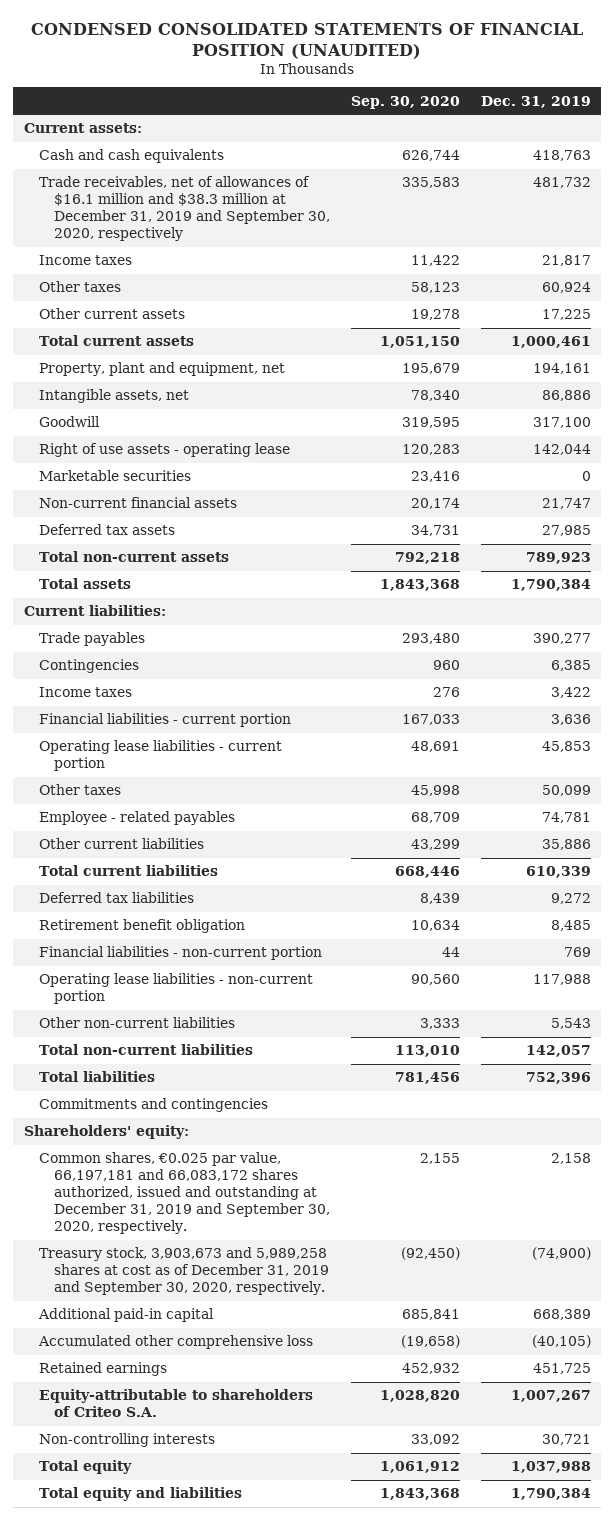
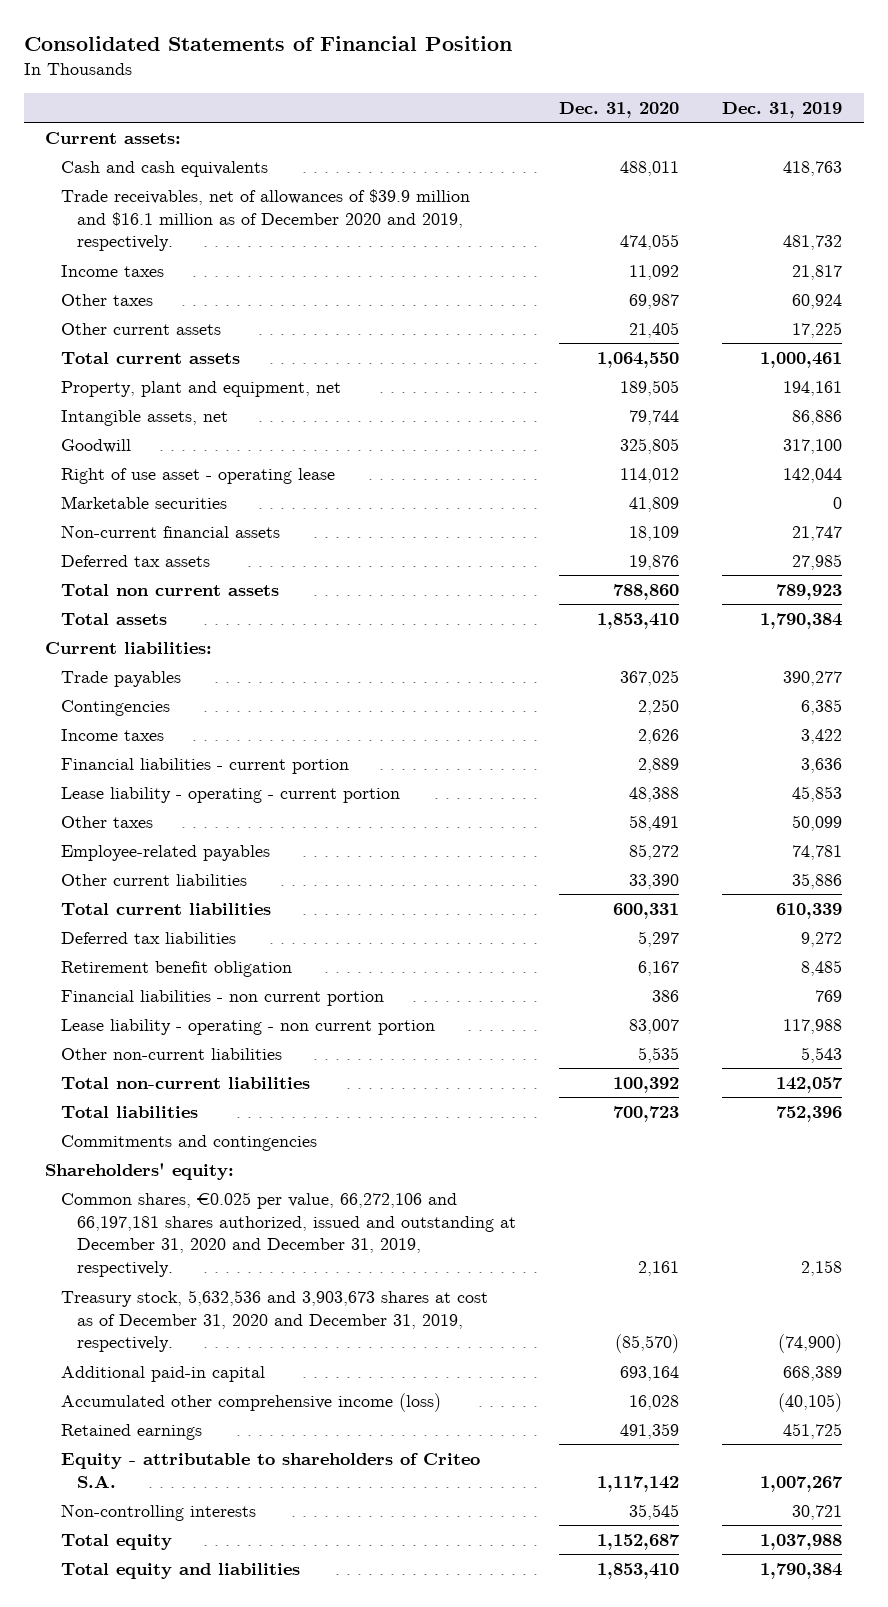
[31,22,584,59] CONDENSED CONSOLIDATED STATEMENTS OF FINANCIAL POSITION (UNAUDITED) -> [23,36,512,52] Consolidated Statements of Financial Position
[350,95,460,109] Sep. 30, 2020 -> none
none -> [559,101,680,118] Dec. 31, 2020
[38,176,331,242] Trade receivables, net of allowances of $16.1 million and $38.3 million at December 31, 2019 and September 30, 2020, respectively -> [61,188,471,252] Trade receivables, net of allowances of $39.9 million and $16.1 million as of December 2020 and 2019, respectively.
[38,443,290,458] Right of use assets - operating lease -> [61,467,336,484] Right of use asset - operating lease
[38,551,229,563] Total non-current assets -> [61,583,280,596] Total non current assets
[38,740,282,772] Operating lease liabilities - current portion -> [61,786,401,803] Lease liability - operating - current portion
[38,811,235,826] Employee - related payables -> [61,844,271,861] Employee-related payables
[38,946,322,961] Financial liabilities - non-current portion -> [61,989,385,1006] Financial liabilities - non current portion
[38,973,313,1005] Operating lease liabilities - non-current portion -> [61,1018,436,1035] Lease liability - operating - non current portion
[38,1152,331,1235] Common shares, €0.025 par value, 66,197,181 and 66,083,172 shares authorized, issued and outstanding at December 31, 2019 and September 30, 2020, respectively. -> [61,1191,517,1278] Common shares, €0.025 per value, 66,272,106 and 66,197,181 shares authorized, issued and outstanding at December 31, 2020 and December 31, 2019, respectively.
[38,1247,330,1296] Treasury stock, 3,903,673 and 5,989,258 shares at cost as of December 31, 2019 and September 30, 2020, respectively. -> [61,1289,489,1353] Treasury stock, 5,632,536 and 3,903,673 shares at cost as of December 31, 2020 and December 31, 2019, respectively.
[37,1335,313,1350] Accumulated other comprehensive loss -> [61,1392,442,1412] Accumulated other comprehensive income (loss)
[38,1389,313,1418] Equity-attributable to shareholders of Criteo S.A. -> [61,1452,481,1488] Equity - attributable to shareholders of Criteo S.A.

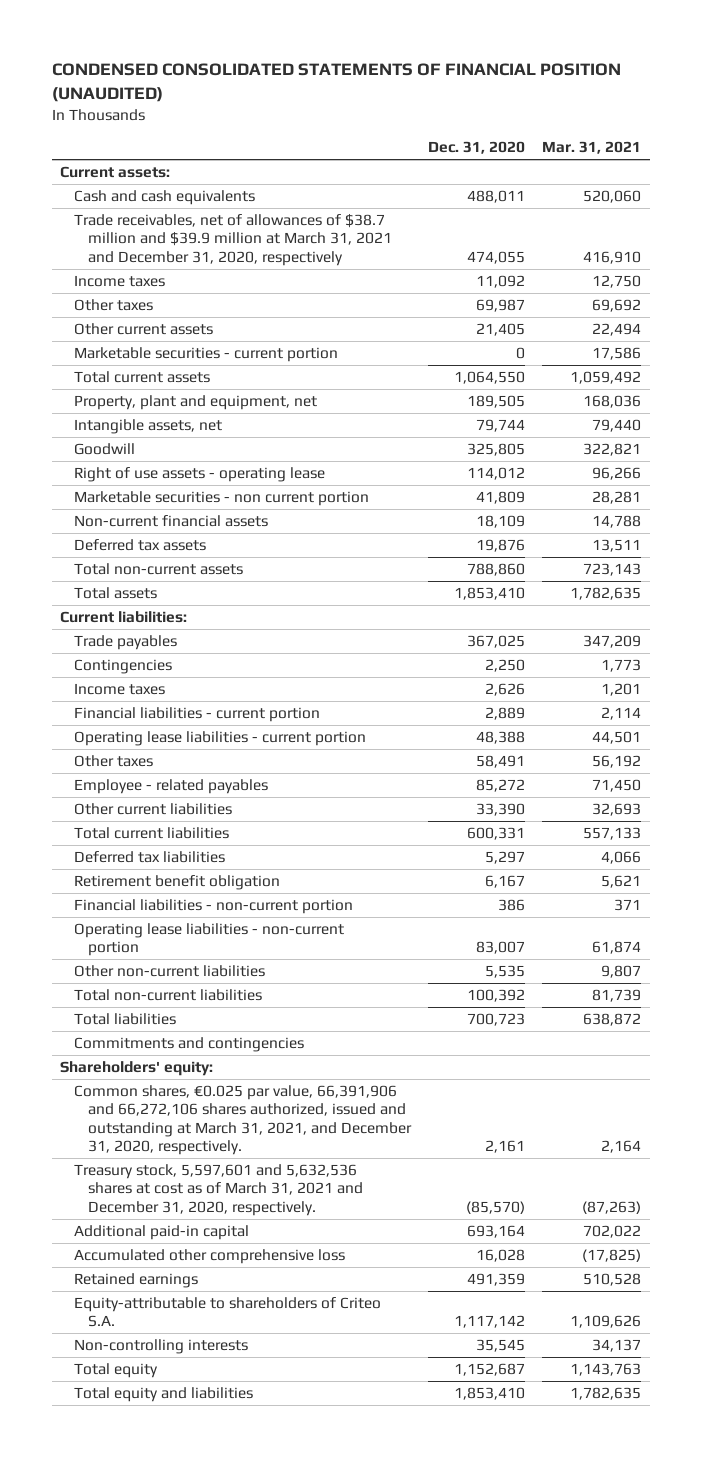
[23,36,512,52] Consolidated Statements of Financial Position -> [51,63,621,103] CONDENSED CONSOLIDATED STATEMENTS OF FINANCIAL POSITION (UNAUDITED)
[722,101,843,118] Dec. 31, 2019 -> none
none -> [542,141,642,155] Mar. 31, 2021
[61,188,471,252] Trade receivables, net of allowances of $39.9 million and $16.1 million as of December 2020 and 2019, respectively. -> [74,213,392,266] Trade receivables, net of allowances of $38.7 million and $39.9 million at March 31, 2021 and December 31, 2020, respectively
none -> [74,346,339,362] Marketable securities - current portion
[61,467,336,484] Right of use asset - operating lease -> [74,466,326,482] Right of use assets - operating lease
[61,495,228,509] Marketable securities -> [74,490,370,506] Marketable securities - non current portion
[61,583,280,596] Total non current assets -> [74,562,244,575] Total non-current assets
[61,786,401,803] Lease liability - operating - current portion -> [74,730,367,746] Operating lease liabilities - current portion
[61,844,271,861] Employee-related payables -> [74,778,269,794] Employee - related payables
[61,989,385,1006] Financial liabilities - non current portion -> [74,898,354,914] Financial liabilities - non-current portion
[61,1018,436,1035] Lease liability - operating - non current portion -> [74,922,345,957] Operating lease liabilities - non-current portion
[61,1191,517,1278] Common shares, €0.025 per value, 66,272,106 and 66,197,181 shares authorized, issued and outstanding at December 31, 2020 and December 31, 2019, respectively. -> [74,1084,412,1156] Common shares, €0.025 par value, 66,391,906 and 66,272,106 shares authorized, issued and outstanding at March 31, 2021, and December 31, 2020, respectively.
[61,1289,489,1353] Treasury stock, 5,632,536 and 3,903,673 shares at cost as of December 31, 2020 and December 31, 2019, respectively. -> [74,1163,363,1216] Treasury stock, 5,597,601 and 5,632,536 shares at cost as of March 31, 2021 and December 31, 2020, respectively.
[61,1392,442,1412] Accumulated other comprehensive income (loss) -> [74,1248,346,1264] Accumulated other comprehensive loss
[61,1452,481,1488] Equity - attributable to shareholders of Criteo S.A. -> [74,1296,382,1328] Equity-attributable to shareholders of Criteo S.A.

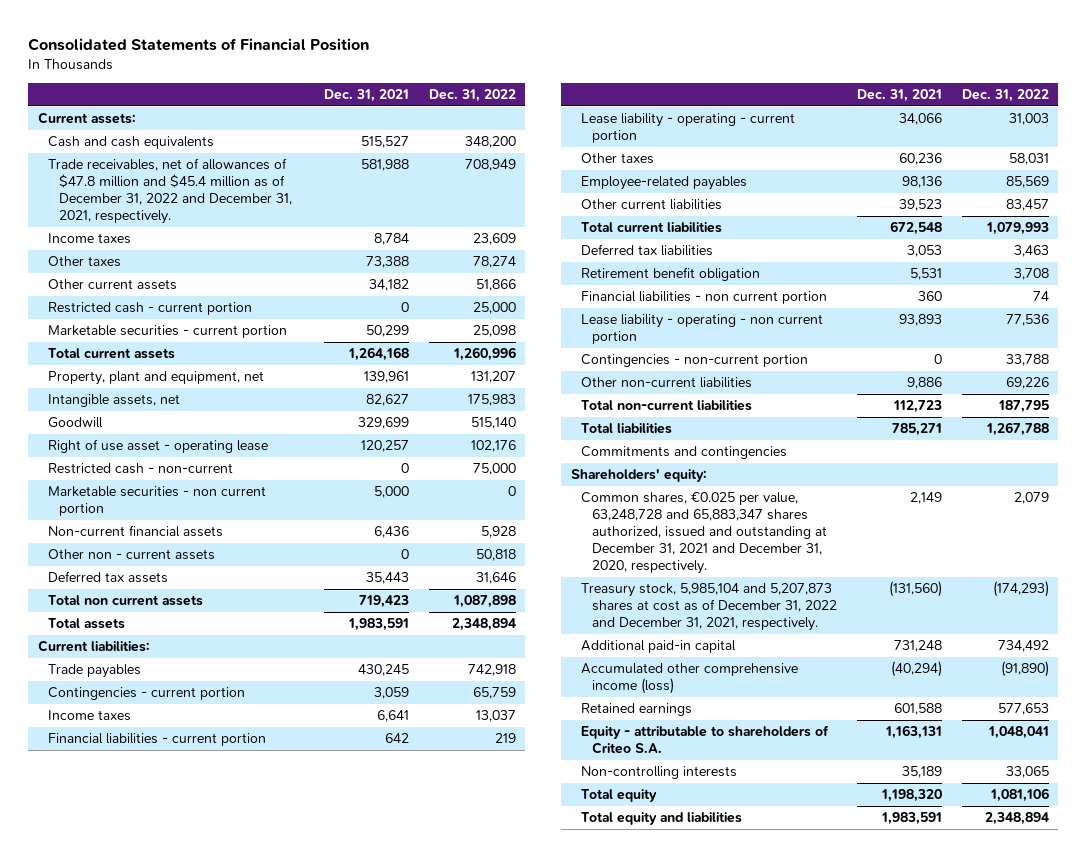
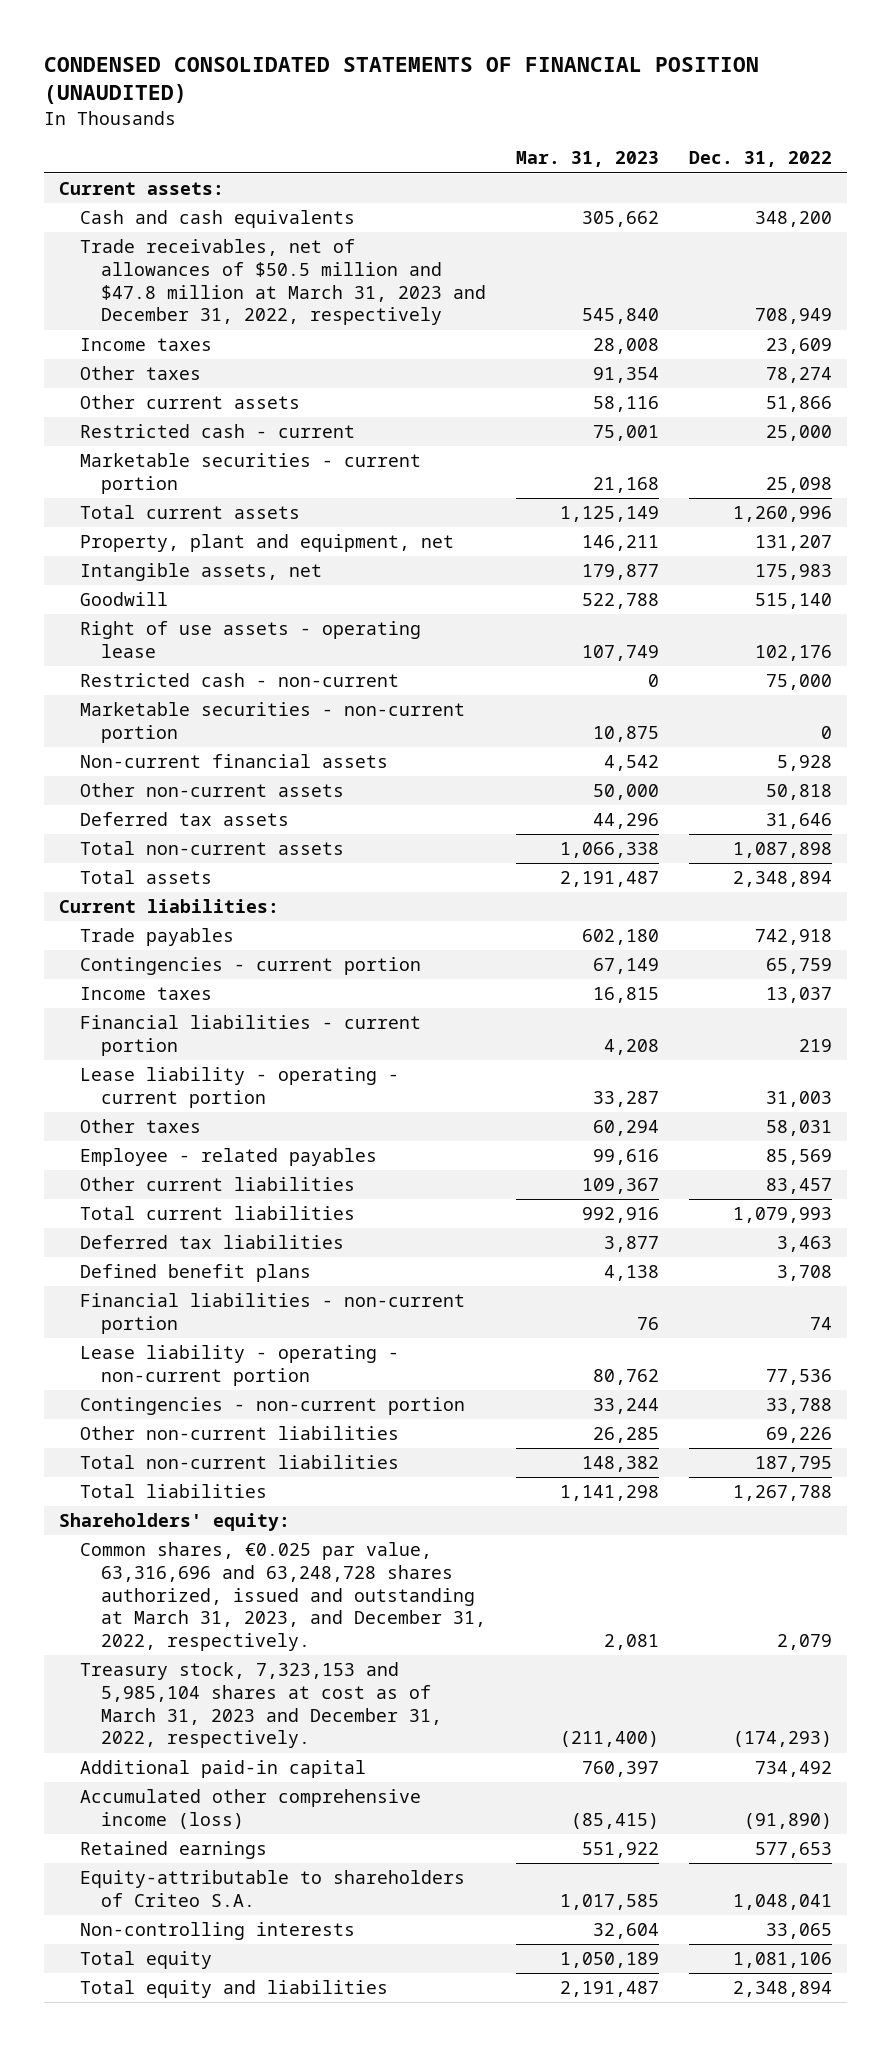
[27,37,369,51] Consolidated Statements of Financial Position -> [43,57,759,105] CONDENSED CONSOLIDATED STATEMENTS OF FINANCIAL POSITION (UNAUDITED)
[324,88,410,102] Dec. 31, 2021 -> none
none -> [515,151,659,168] Mar. 31, 2023
[48,158,293,225] Trade receivables, net of allowances of $47.8 million and $45.4 million as of December 31, 2022 and December 31, 2021, respectively. -> [79,239,486,326] Trade receivables, net of allowances of $50.5 million and $47.8 million at March 31, 2023 and December 31, 2022, respectively
[48,302,253,316] Restricted cash - current portion -> [79,424,355,439] Restricted cash - current
[48,439,269,454] Right of use asset - operating lease -> [79,621,421,659] Right of use assets - operating lease
[48,486,267,517] Marketable securities - non current portion -> [79,702,465,744] Marketable securities - non-current portion
[48,549,216,561] Other non - current assets -> [79,783,344,798] Other non-current assets
[48,595,204,607] Total non current assets -> [79,841,344,856] Total non-current assets
[581,176,748,191] Employee-related payables -> [79,1148,377,1167] Employee - related payables
[581,267,761,282] Retirement benefit obligation -> [79,1264,311,1283] Defined benefit plans
[581,291,828,305] Financial liabilities - non current portion -> [79,1293,465,1335] Financial liabilities - non-current portion
[581,314,824,345] Lease liability - operating - non current portion -> [79,1345,399,1387] Lease liability - operating - non-current portion
[581,446,788,460] Commitments and contingencies -> none
[581,492,828,575] Common shares, €0.025 per value, 63,248,728 and 65,883,347 shares authorized, issued and outstanding at December 31, 2021 and December 31, 2020, respectively. -> [79,1542,486,1652] Common shares, €0.025 par value, 63,316,696 and 63,248,728 shares authorized, issued and outstanding at March 31, 2023, and December 31, 2022, respectively.
[581,583,838,632] Treasury stock, 5,985,104 and 5,207,873 shares at cost as of December 31, 2022 and December 31, 2021, respectively. -> [79,1662,442,1749] Treasury stock, 7,323,153 and 5,985,104 shares at cost as of March 31, 2023 and December 31, 2022, respectively.
[581,725,830,755] Equity - attributable to shareholders of Criteo S.A. -> [79,1870,465,1908] Equity-attributable to shareholders of Criteo S.A.

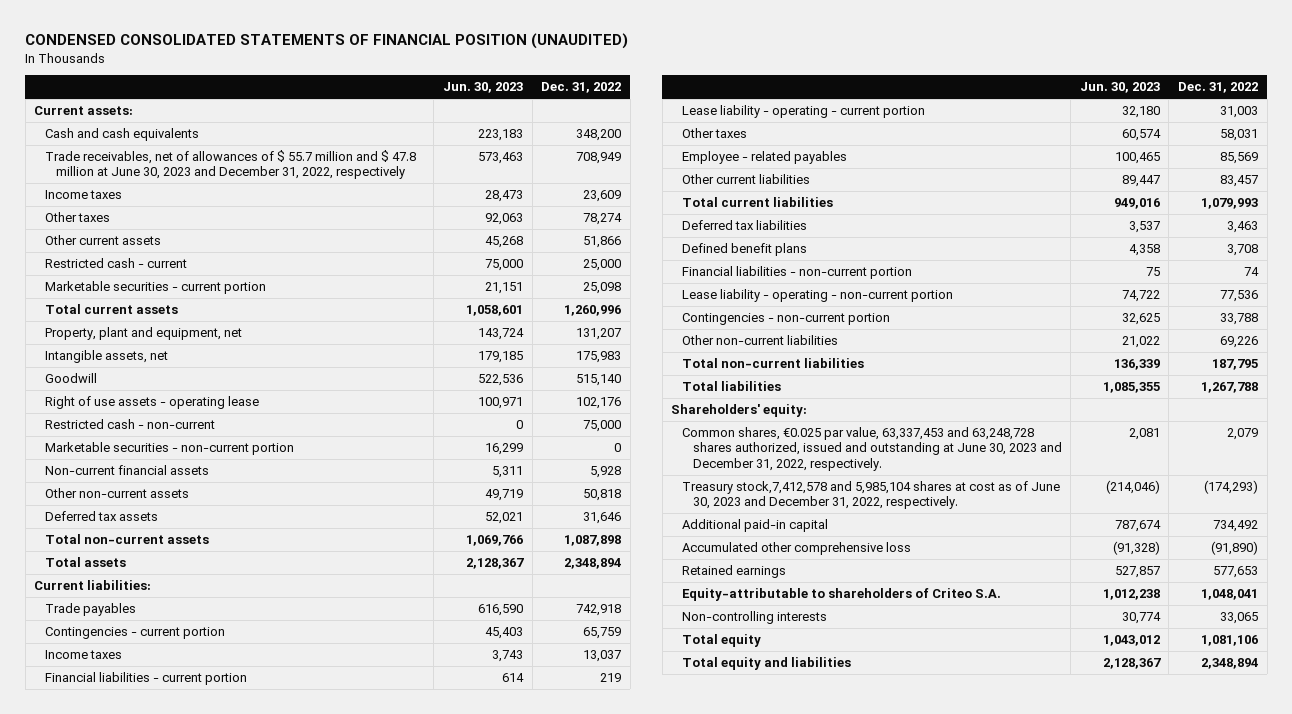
[515,151,659,168] Mar. 31, 2023 -> none
none -> [442,82,523,94] Jun. 30, 2023
[79,239,486,326] Trade receivables, net of allowances of $50.5 million and $47.8 million at March 31, 2023 and December 31, 2022, respectively -> [45,150,417,180] Trade receivables, net of allowances of $ 55.7 million and $ 47.8 million at June 30, 2023 and December 31, 2022, respectively
[79,1542,486,1652] Common shares, €0.025 par value, 63,316,696 and 63,248,728 shares authorized, issued and outstanding at March 31, 2023, and December 31, 2022, respectively. -> [682,427,1062,471] Common shares, €0.025 par value, 63,337,453 and 63,248,728 shares authorized, issued and outstanding at June 30, 2023 and December 31, 2022, respectively.
[79,1662,442,1749] Treasury stock, 7,323,153 and 5,985,104 shares at cost as of March 31, 2023 and December 31, 2022, respectively. -> [682,481,1061,510] Treasury stock,7,412,578 and 5,985,104 shares at cost as of June 30, 2023 and December 31, 2022, respectively.
[79,1789,421,1830] Accumulated other comprehensive income (loss) -> [682,542,912,556] Accumulated other comprehensive loss

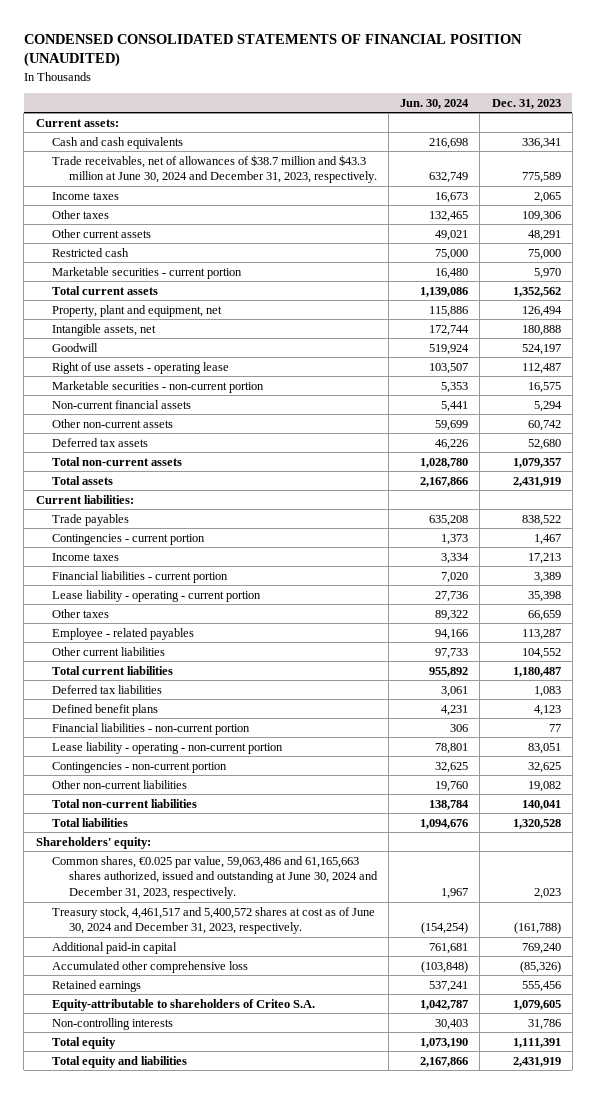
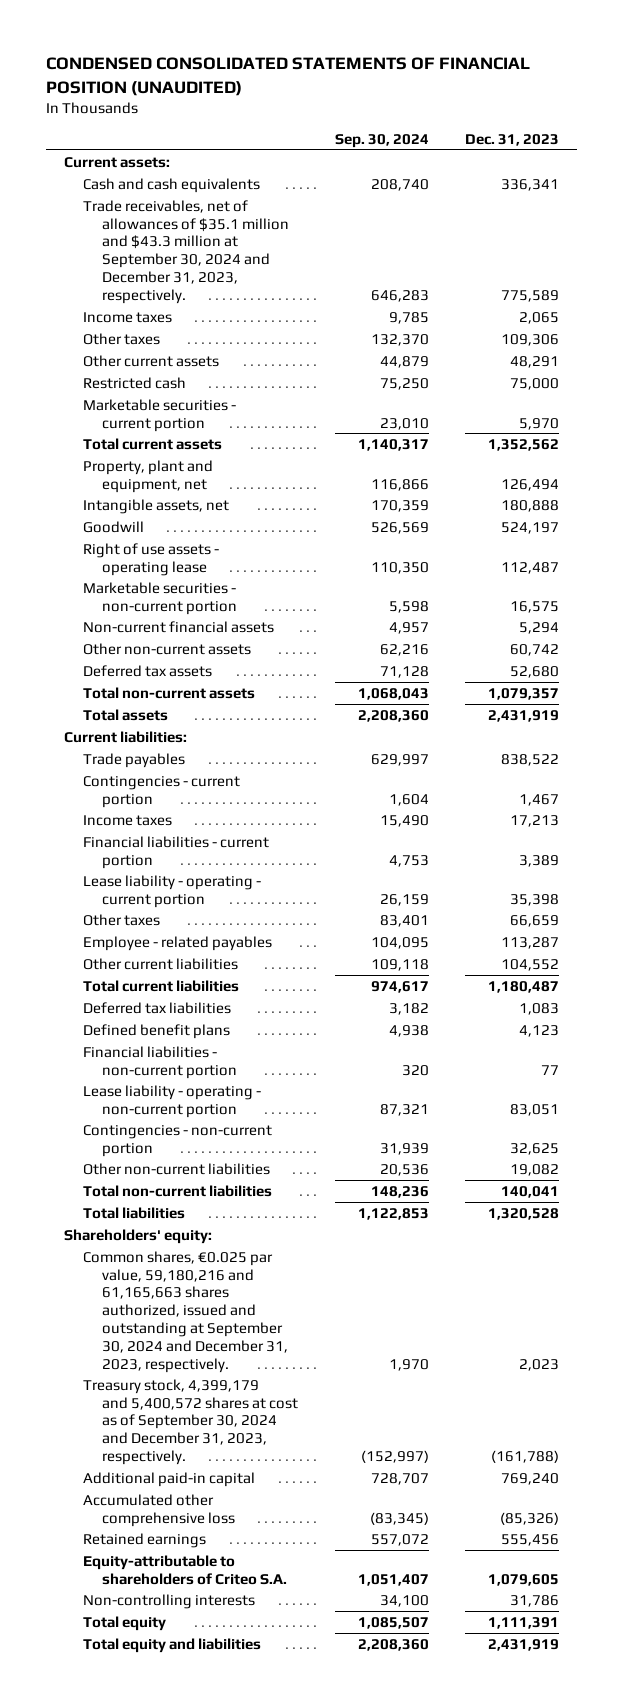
[400,99,470,110] Jun. 30, 2024 -> none
none -> [334,134,429,149] Sep. 30, 2024
[52,154,377,184] Trade receivables, net of allowances of $38.7 million and $43.3 million at June 30, 2024 and December 31, 2023, respectively. -> [83,199,290,304] Trade receivables, net of allowances of $35.1 million and $43.3 million at September 30, 2024 and December 31, 2023, respectively.
[52,855,378,900] Common shares, €0.025 par value, 59,063,486 and 61,165,663 shares authorized, issued and outstanding at June 30, 2024 and December 31, 2023, respectively. -> [83,1250,289,1373] Common shares, €0.025 par value, 59,180,216 and 61,165,663 shares authorized, issued and outstanding at September 30, 2024 and December 31, 2023, respectively.
[52,906,376,935] Treasury stock, 4,461,517 and 5,400,572 shares at cost as of June 30, 2024 and December 31, 2023, respectively. -> [83,1378,299,1465] Treasury stock, 4,399,179 and 5,400,572 shares at cost as of September 30, 2024 and December 31, 2023, respectively.

